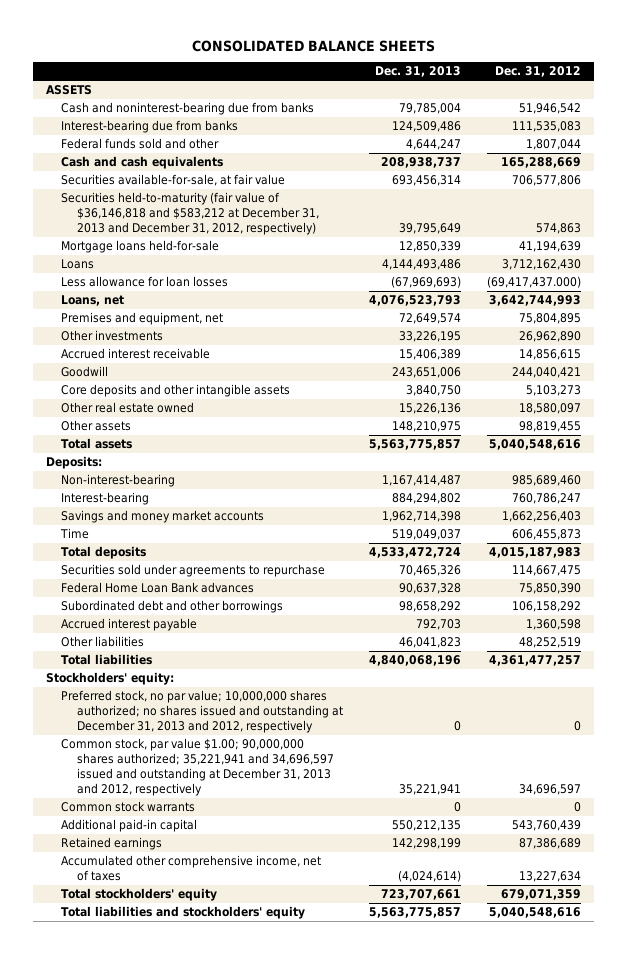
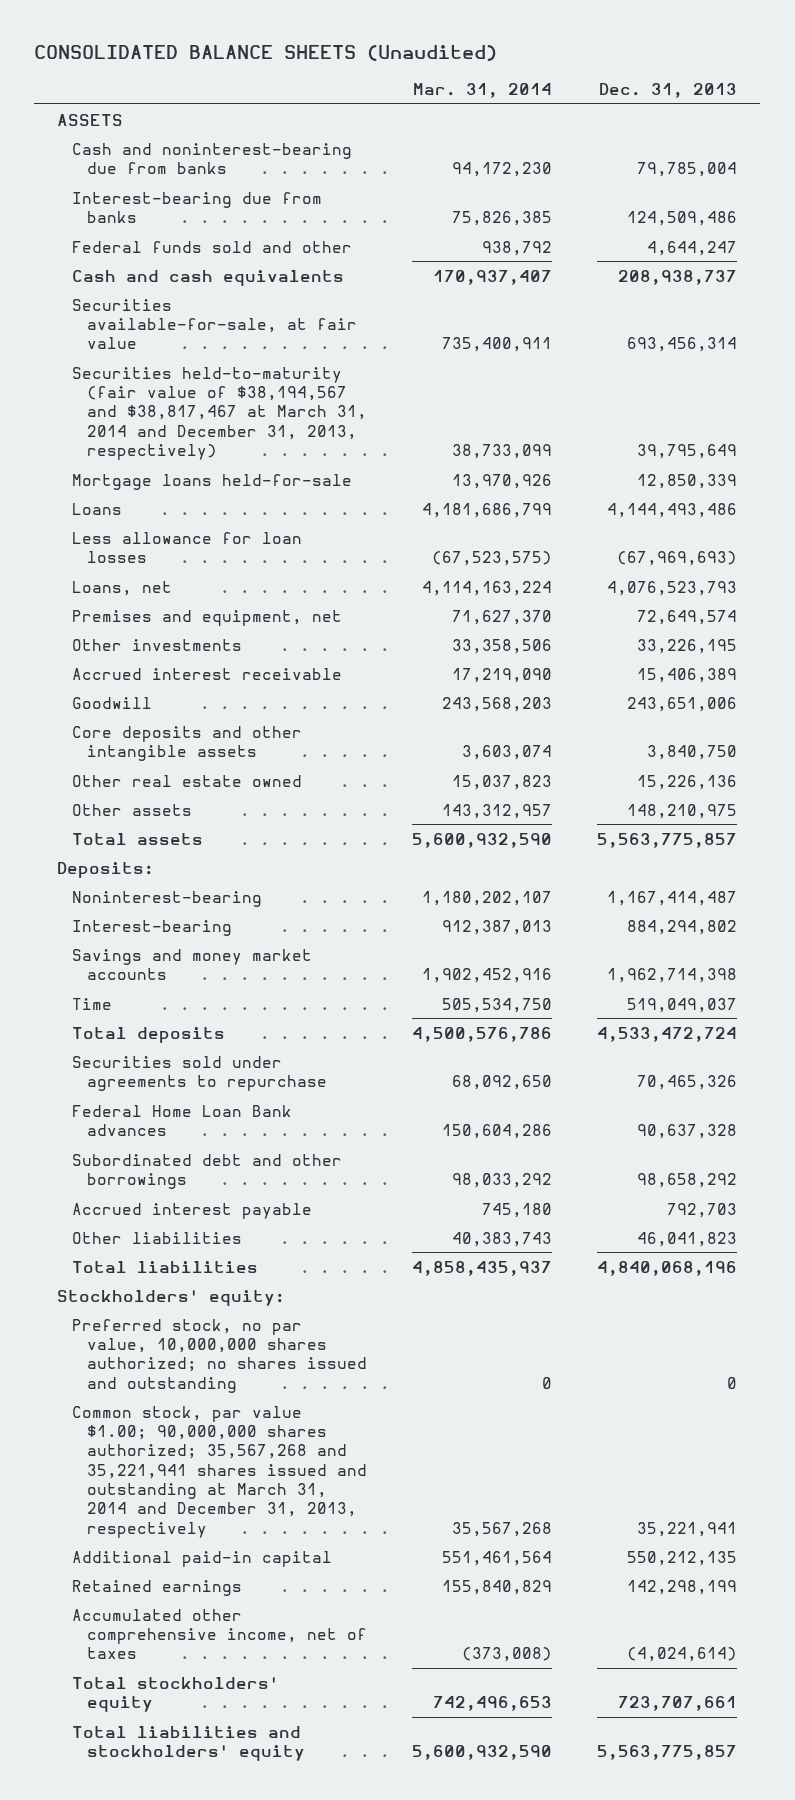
[192,39,436,52] CONSOLIDATED BALANCE SHEETS -> [34,44,498,61] CONSOLIDATED BALANCE SHEETS (Unaudited)
[495,66,582,78] Dec. 31, 2012 -> none
none -> [413,82,553,98] Mar. 31, 2014
[61,192,319,235] Securities held-to-maturity (fair value of $36,146,818 and $583,212 at December 31, 2013 and December 31, 2012, respectively) -> [72,366,368,460] Securities held-to-maturity (fair value of $38,194,567 and $38,817,467 at March 31, 2014 and December 31, 2013, respectively)
[61,474,176,488] Non-interest-bearing -> [72,890,263,907] Noninterest-bearing
[61,801,196,813] Common stock warrants -> none
[61,690,343,733] Preferred stock, no par value; 10,000,000 shares authorized; no shares issued and outstanding at December 31, 2013 and 2012, respectively -> [72,1318,368,1393] Preferred stock, no par value, 10,000,000 shares authorized; no shares issued and outstanding
[61,738,334,796] Common stock, par value $1.00; 90,000,000 shares authorized; 35,221,941 and 34,696,597 issued and outstanding at December 31, 2013 and 2012, respectively -> [72,1405,368,1538] Common stock, par value $1.00; 90,000,000 shares authorized; 35,567,268 and 35,221,941 shares issued and outstanding at March 31, 2014 and December 31, 2013, respectively

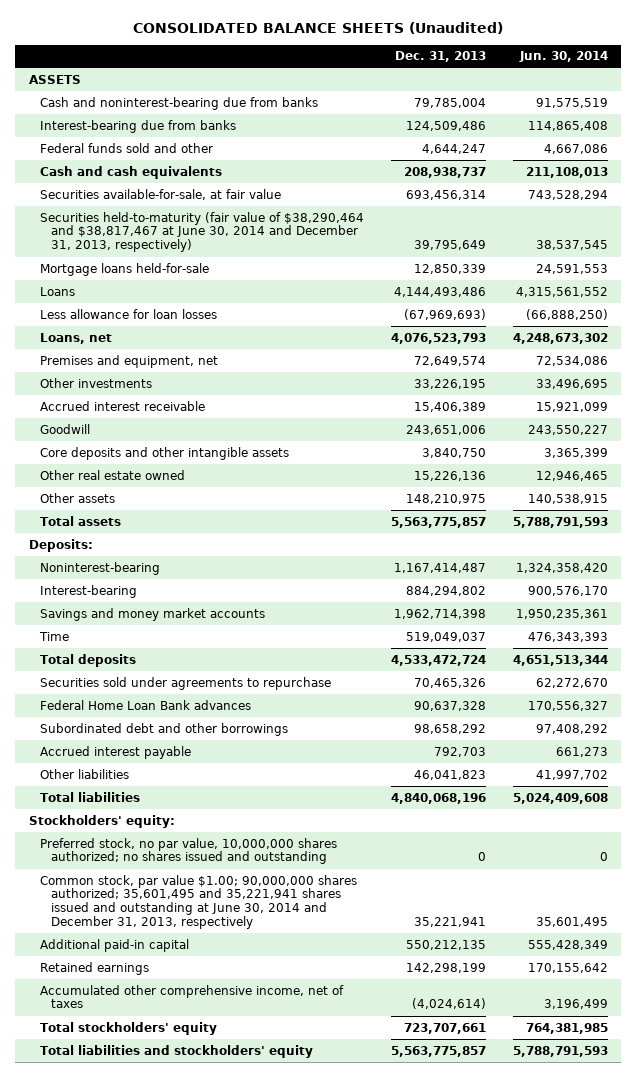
[413,82,553,98] Mar. 31, 2014 -> none
none -> [518,51,608,63] Jun. 30, 2014
[72,366,368,460] Securities held-to-maturity (fair value of $38,194,567 and $38,817,467 at March 31, 2014 and December 31, 2013, respectively) -> [39,211,364,253] Securities held-to-maturity (fair value of $38,290,464 and $38,817,467 at June 30, 2014 and December 31, 2013, respectively)
[72,1405,368,1538] Common stock, par value $1.00; 90,000,000 shares authorized; 35,567,268 and 35,221,941 shares issued and outstanding at March 31, 2014 and December 31, 2013, respectively -> [39,874,357,930] Common stock, par value $1.00; 90,000,000 shares authorized; 35,601,495 and 35,221,941 shares issued and outstanding at June 30, 2014 and December 31, 2013, respectively

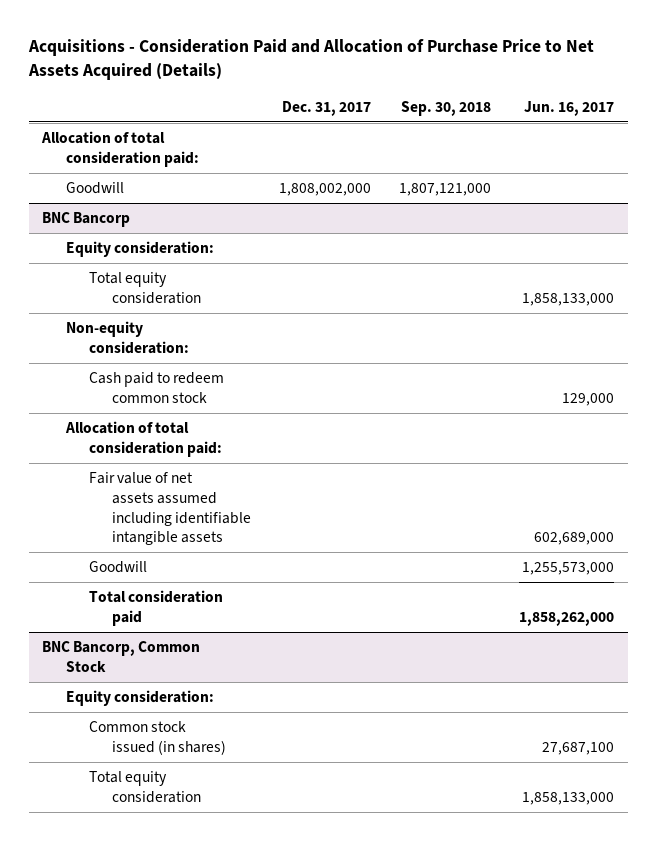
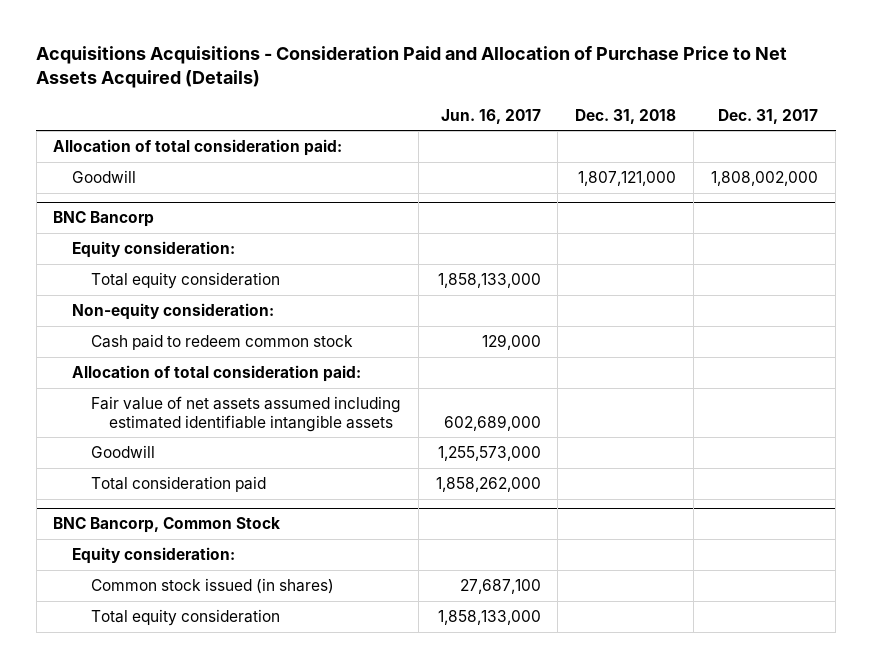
[27,39,594,81] Acquisitions - Consideration Paid and Allocation of Purchase Price to Net Assets Acquired (Details) -> [36,46,788,89] Acquisitions Acquisitions - Consideration Paid and Allocation of Purchase Price to Net Assets Acquired (Details)
[401,100,492,116] Sep. 30, 2018 -> none
none -> [575,108,677,124] Dec. 31, 2018
[89,472,252,546] Fair value of net assets assumed including identifiable intangible assets -> [90,395,401,432] Fair value of net assets assumed including estimated identifiable intangible assets

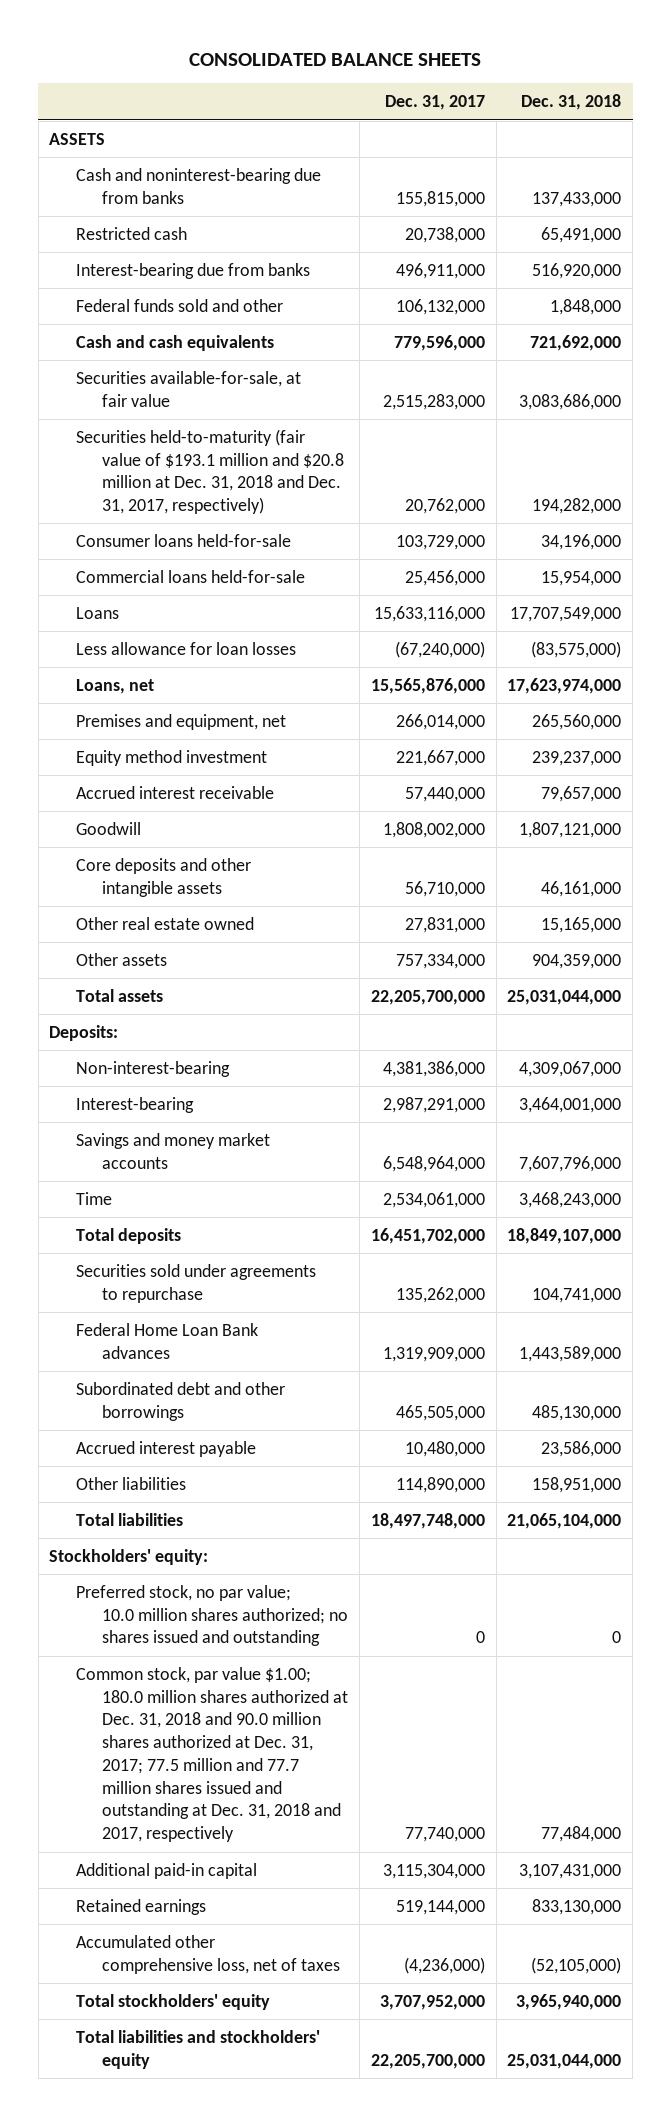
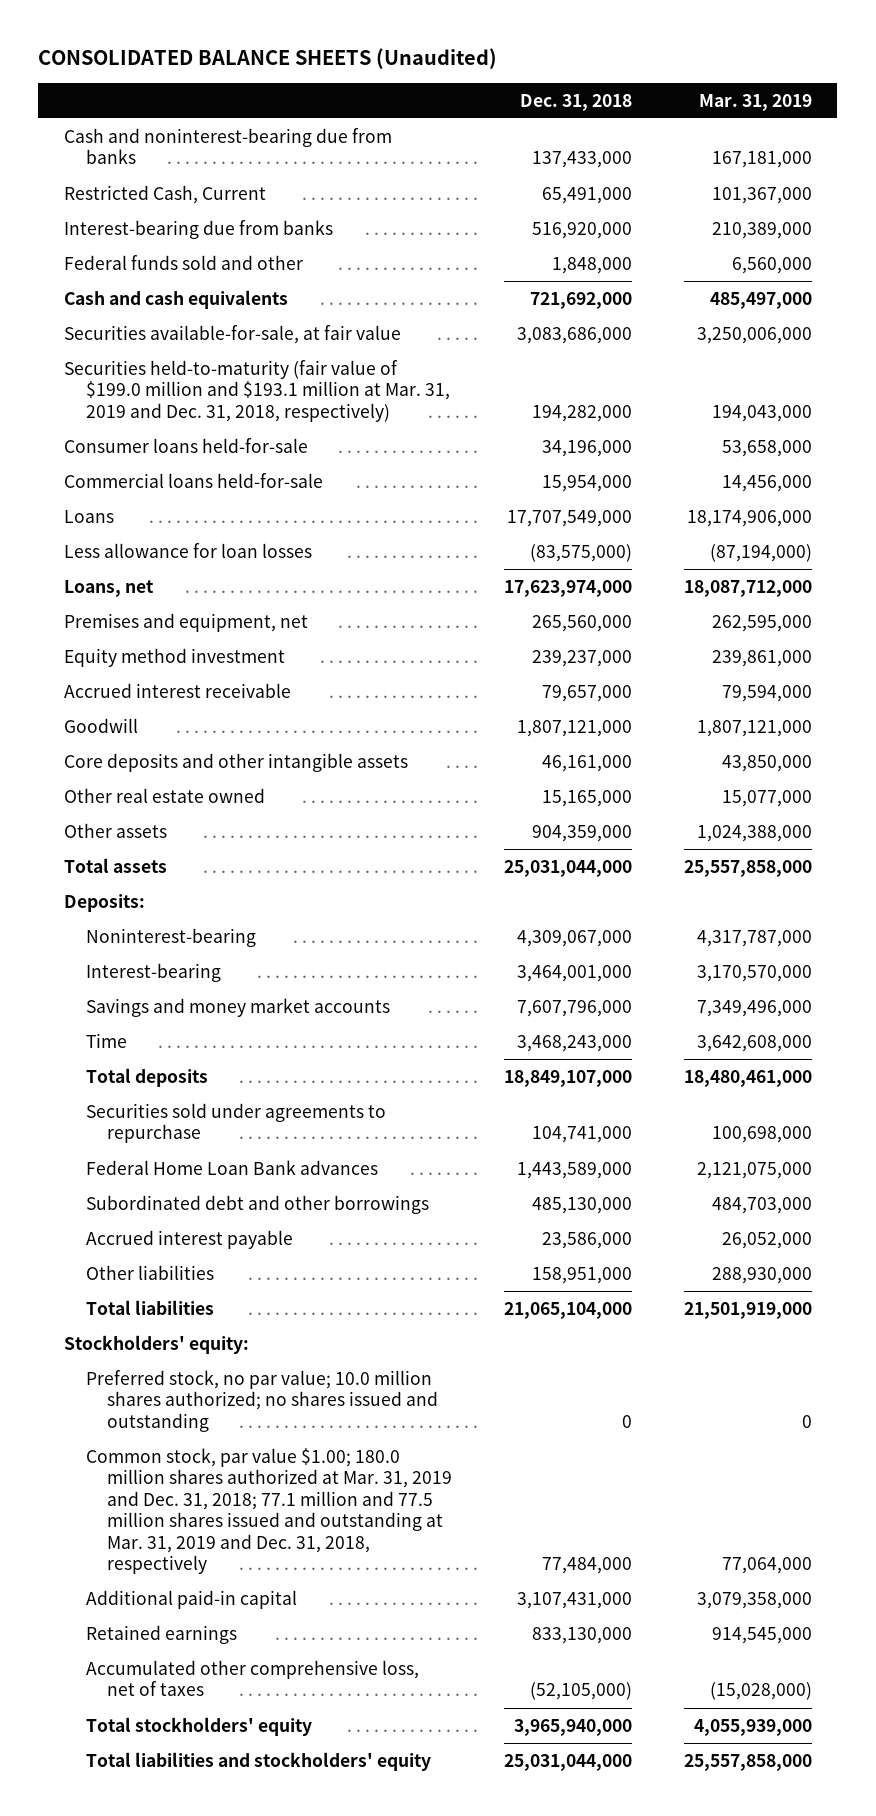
[189,52,482,66] CONSOLIDATED BALANCE SHEETS -> [38,48,498,70] CONSOLIDATED BALANCE SHEETS (Unaudited)
[384,95,485,111] Dec. 31, 2017 -> none
none -> [698,93,812,111] Mar. 31, 2019
[49,132,106,145] ASSETS -> none
[75,226,187,240] Restricted cash -> [63,184,266,204] Restricted Cash, Current
[75,428,345,515] Securities held-to-maturity (fair value of $193.1 million and $20.8 million at Dec. 31, 2018 and Dec. 31, 2017, respectively) -> [63,359,450,422] Securities held-to-maturity (fair value of $199.0 million and $193.1 million at Mar. 31, 2019 and Dec. 31, 2018, respectively)
[75,1060,230,1077] Non-interest-bearing -> [85,927,256,947] Noninterest-bearing
[75,1666,349,1843] Common stock, par value $1.00; 180.0 million shares authorized at Dec. 31, 2018 and 90.0 million shares authorized at Dec. 31, 2017; 77.5 million and 77.7 million shares issued and outstanding at Dec. 31, 2018 and 2017, respectively -> [85,1447,453,1574] Common stock, par value $1.00; 180.0 million shares authorized at Mar. 31, 2019 and Dec. 31, 2018; 77.1 million and 77.5 million shares issued and outstanding at Mar. 31, 2019 and Dec. 31, 2018, respectively

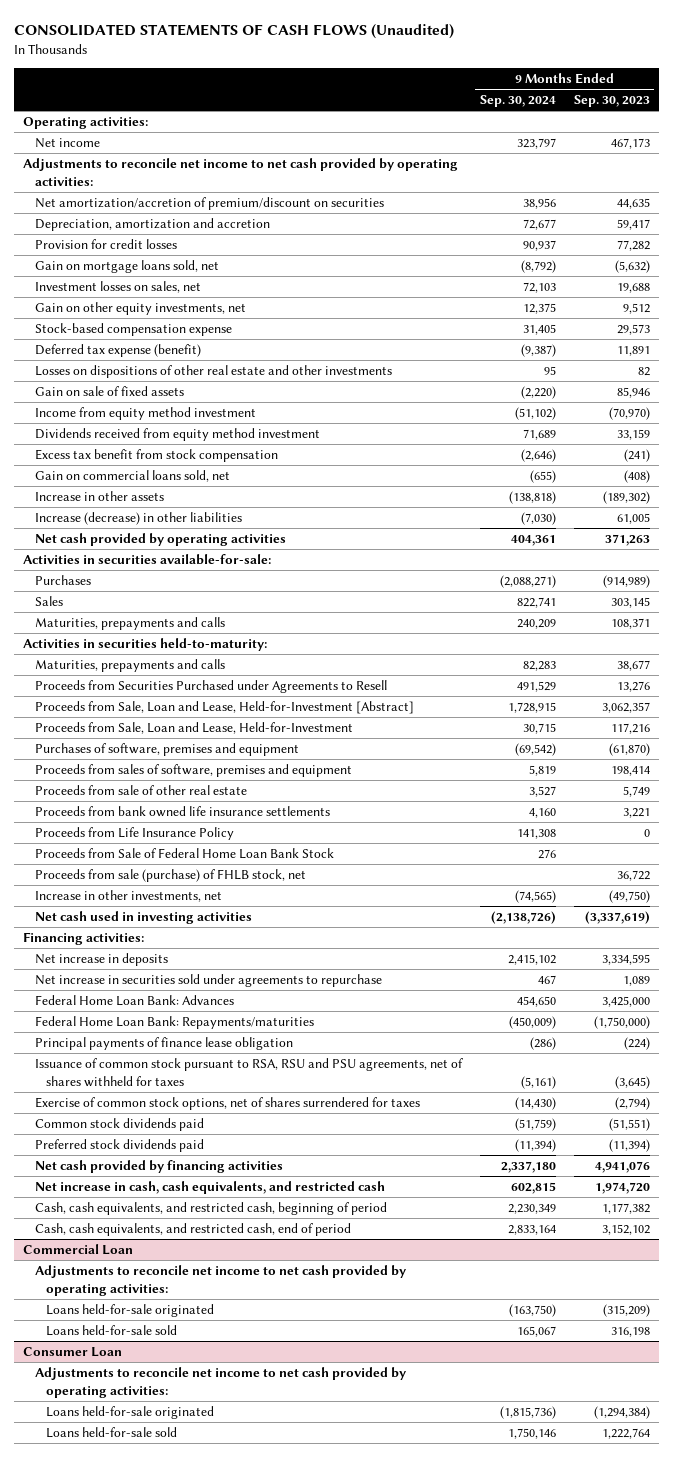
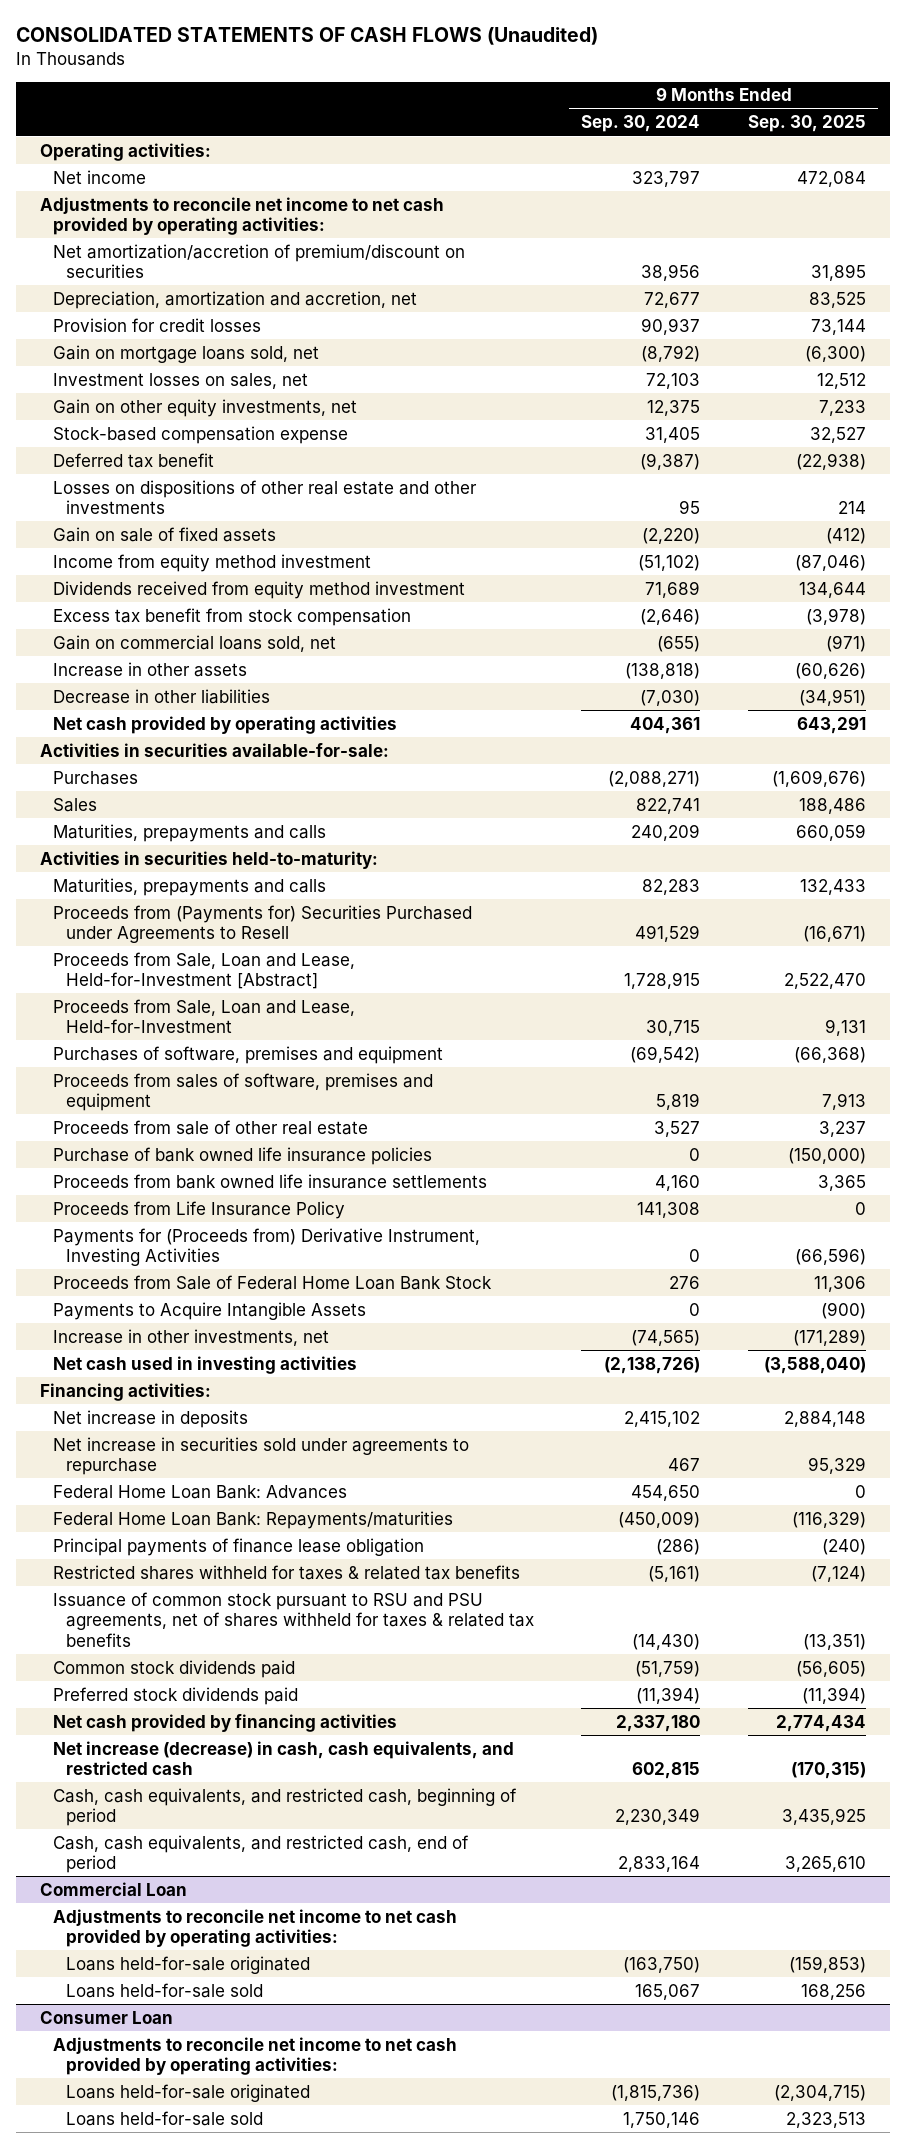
[573,95,650,108] Sep. 30, 2023 -> none
none -> [748,115,867,133] Sep. 30, 2025
[34,218,270,232] Depreciation, amortization and accretion -> [52,290,417,309] Depreciation, amortization and accretion, net
[34,344,201,358] Deferred tax expense (benefit) -> [52,452,214,468] Deferred tax benefit
[34,512,242,526] Increase (decrease) in other liabilities -> [52,688,270,704] Decrease in other liabilities
[34,680,387,694] Proceeds from Securities Purchased under Agreements to Resell -> [52,904,472,944] Proceeds from (Payments for) Securities Purchased under Agreements to Resell
none -> [52,1146,432,1165] Purchase of bank owned life insurance policies
none -> [52,1227,480,1267] Payments for (Proceeds from) Derivative Instrument, Investing Activities
[34,869,306,883] Proceeds from sale (purchase) of FHLB stock, net -> none
none -> [52,1301,366,1320] Payments to Acquire Intangible Assets
[34,1058,463,1087] Issuance of common stock pursuant to RSA, RSU and PSU agreements, net of shares withheld for taxes -> [52,1564,520,1580] Restricted shares withheld for taxes & related tax benefits
[34,1097,420,1111] Exercise of common stock options, net of shares surrendered for taxes -> [52,1591,534,1647] Issuance of common stock pursuant to RSU and PSU agreements, net of shares withheld for taxes & related tax benefits
[34,1181,385,1195] Net increase in cash, cash equivalents, and restricted cash -> [52,1740,514,1776] Net increase (decrease) in cash, cash equivalents, and restricted cash

